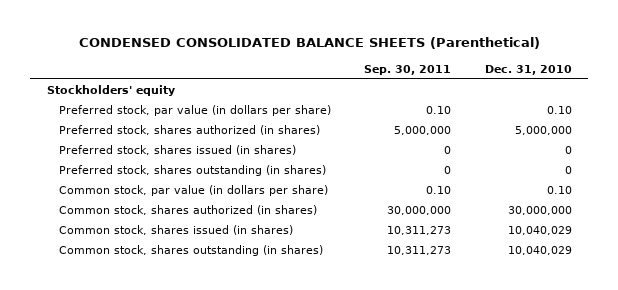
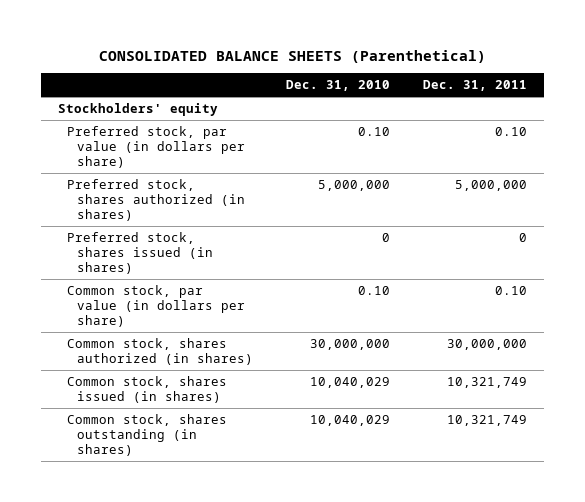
[79,37,541,50] CONDENSED CONSOLIDATED BALANCE SHEETS (Parenthetical) -> [98,49,486,63] CONSOLIDATED BALANCE SHEETS (Parenthetical)
[364,64,452,75] Sep. 30, 2011 -> none
none -> [423,80,528,92] Dec. 31, 2011
[59,165,327,177] Preferred stock, shares outstanding (in shares) -> none

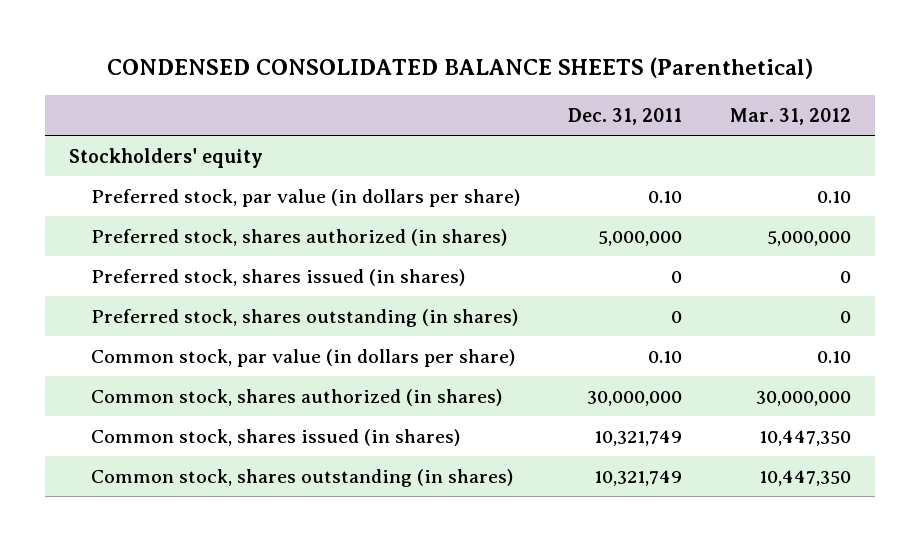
[98,49,486,63] CONSOLIDATED BALANCE SHEETS (Parenthetical) -> [106,57,813,80] CONDENSED CONSOLIDATED BALANCE SHEETS (Parenthetical)
[286,80,391,92] Dec. 31, 2010 -> none
none -> [729,108,851,126] Mar. 31, 2012
none -> [90,309,518,328] Preferred stock, shares outstanding (in shares)

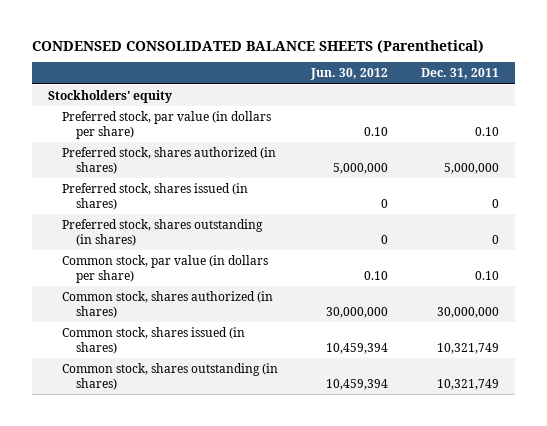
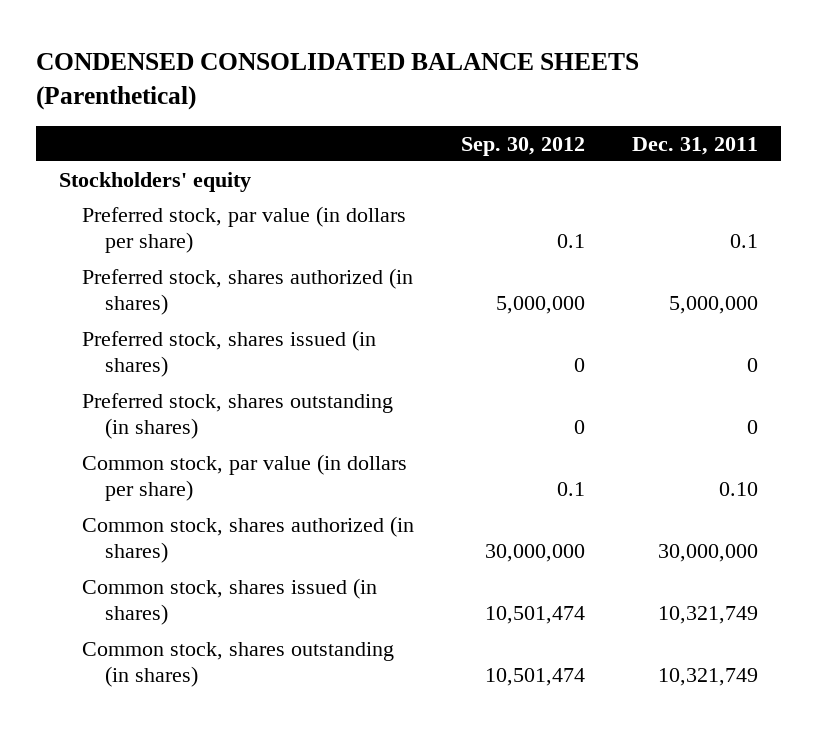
[309,68,388,81] Jun. 30, 2012 -> none
none -> [460,136,585,156] Sep. 30, 2012
[474,126,499,136] 0.10 -> [729,234,758,249] 0.1

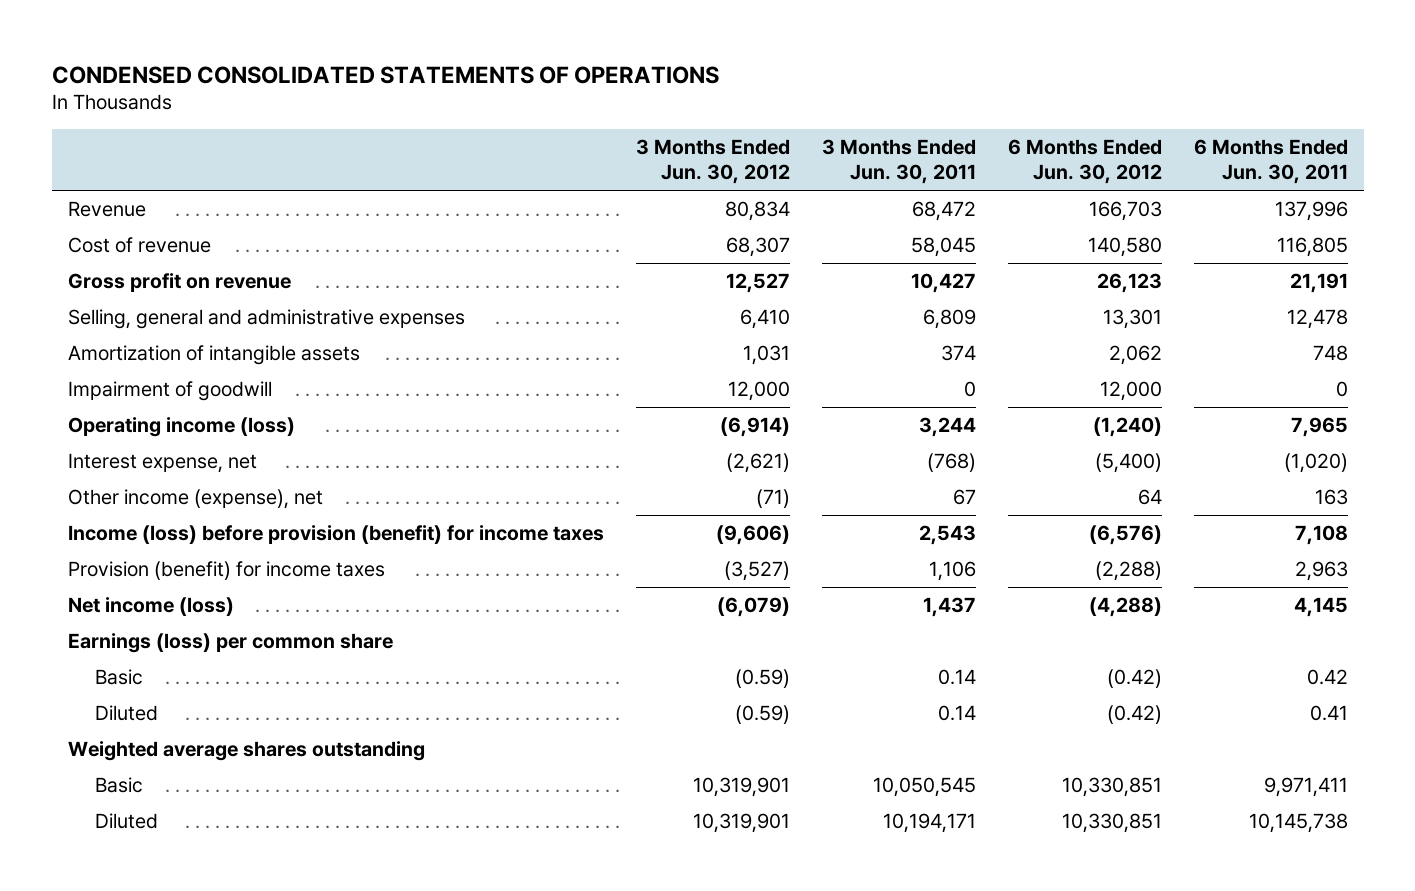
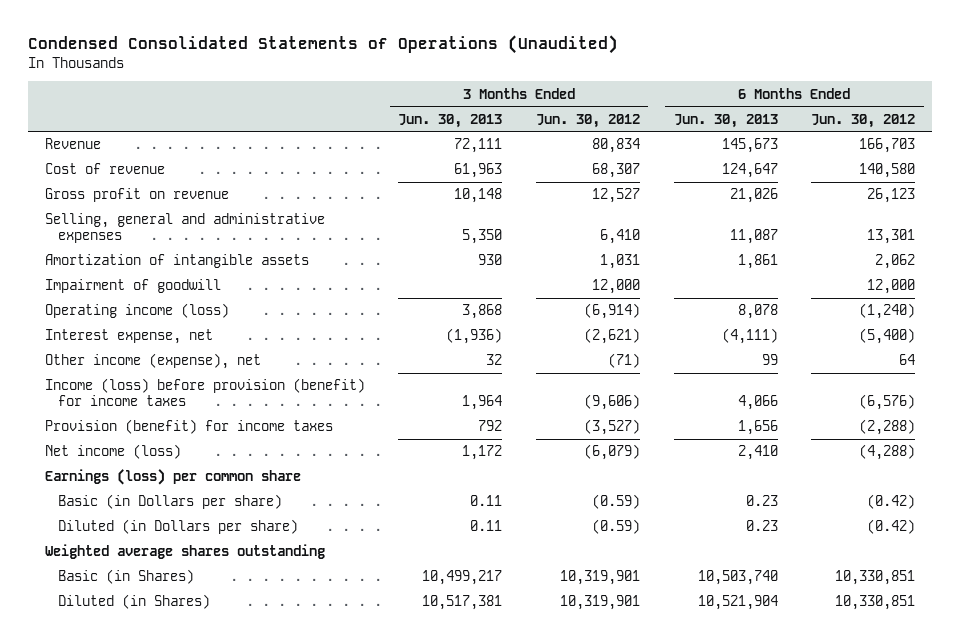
[51,65,719,84] CONDENSED CONSOLIDATED STATEMENTS OF OPERATIONS -> [27,35,618,55] Condensed Consolidated Statements of Operations (Unaudited)
[821,139,976,185] 3 Months Ended Jun. 30, 2011 -> none
[1193,139,1348,185] 6 Months Ended Jun. 30, 2011 -> none
none -> [398,113,503,128] Jun. 30, 2013
none -> [673,113,778,128] Jun. 30, 2013
[94,669,143,686] Basic -> [57,494,282,510] Basic (in Dollars per share)
[94,705,158,722] Diluted -> [57,519,298,535] Diluted (in Dollars per share)
[94,777,143,794] Basic -> [57,569,194,585] Basic (in Shares)
[94,813,158,830] Diluted -> [57,594,210,610] Diluted (in Shares)

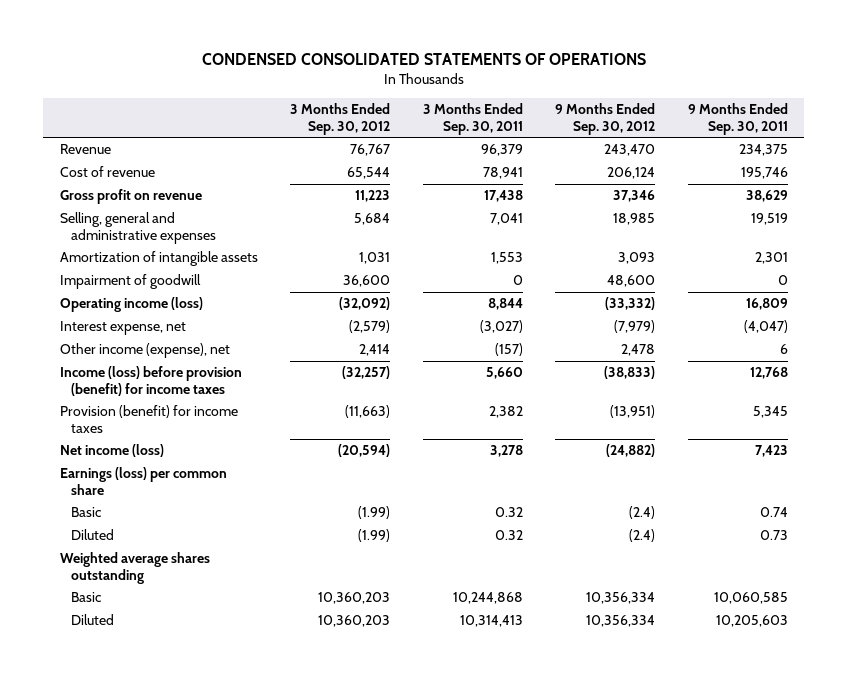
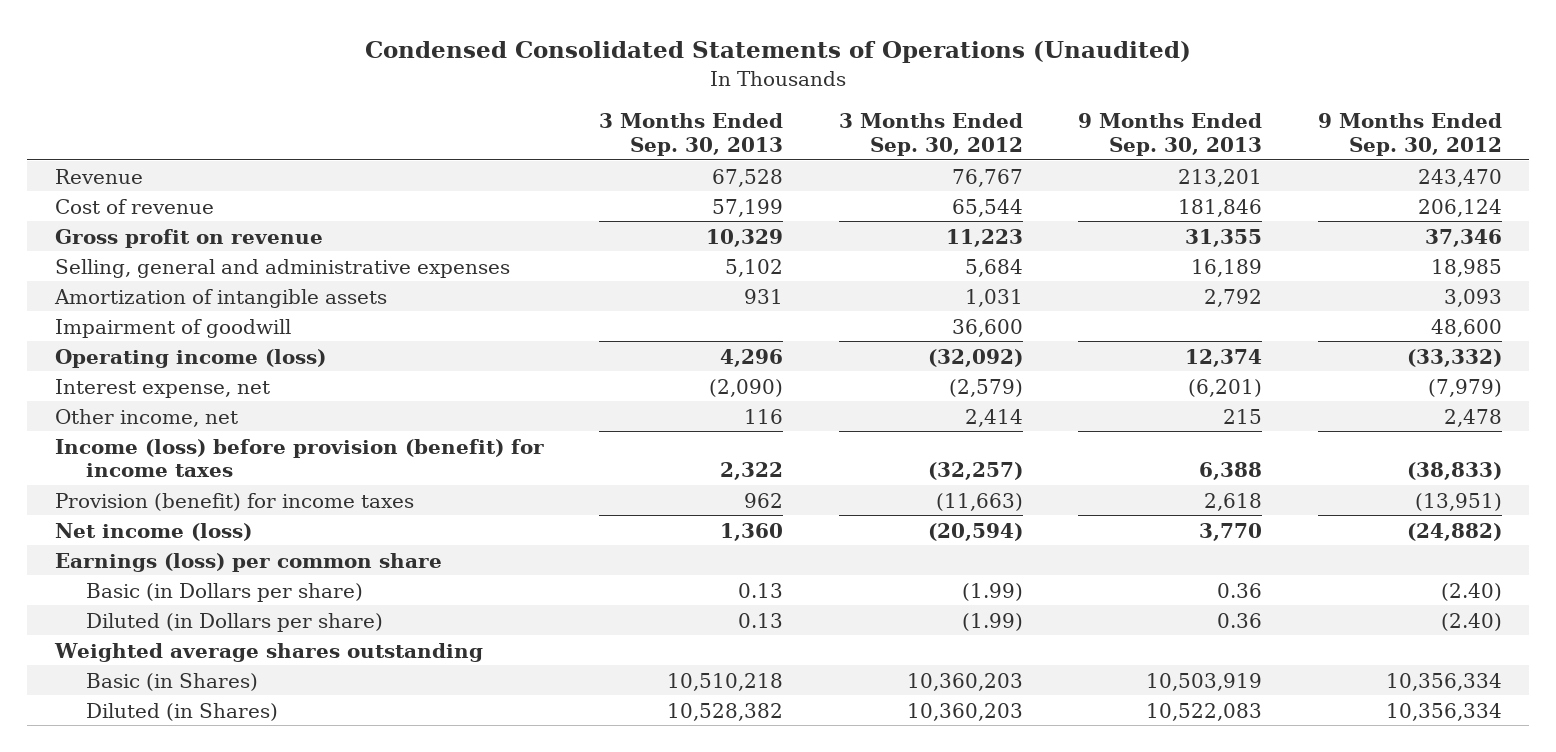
[201,53,646,66] CONDENSED CONSOLIDATED STATEMENTS OF OPERATIONS -> [365,41,1192,64] Condensed Consolidated Statements of Operations (Unaudited)
[422,103,523,135] 3 Months Ended Sep. 30, 2011 -> none
[688,103,789,135] 9 Months Ended Sep. 30, 2011 -> none
none -> [599,113,784,157] 3 Months Ended Sep. 30, 2013
none -> [1078,113,1263,157] 9 Months Ended Sep. 30, 2013
[59,343,230,359] Other income (expense), net -> [54,408,238,427] Other income, net
[70,507,101,518] Basic -> [86,582,364,602] Basic (in Dollars per share)
[629,506,656,520] (2.4) -> [1440,582,1502,601] (2.40)
[70,529,114,541] Diluted -> [86,612,384,632] Diluted (in Dollars per share)
[629,529,656,543] (2.4) -> [1440,612,1502,631] (2.40)
[70,592,101,603] Basic -> [86,672,259,691] Basic (in Shares)
[70,614,114,626] Diluted -> [86,702,279,721] Diluted (in Shares)

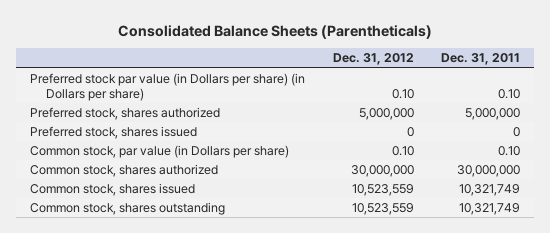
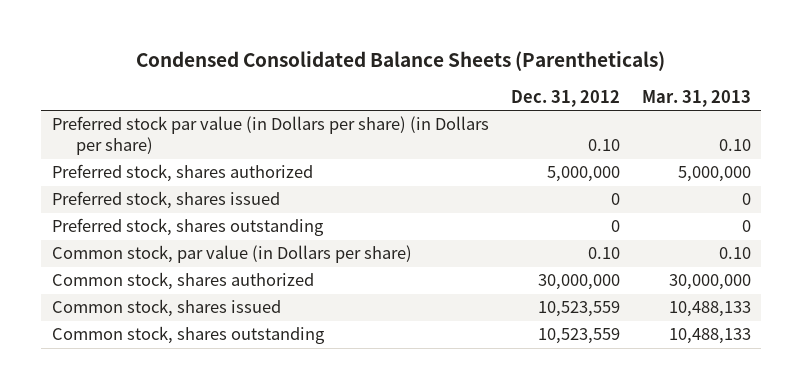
[118,24,433,39] Consolidated Balance Sheets (Parentheticals) -> [136,50,666,71] Condensed Consolidated Balance Sheets (Parentheticals)
[441,53,521,66] Dec. 31, 2011 -> none
none -> [641,89,751,107] Mar. 31, 2013
none -> [52,218,325,237] Preferred stock, shares outstanding

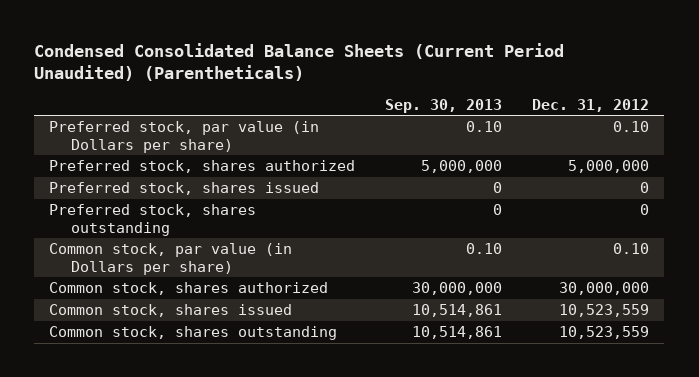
[136,50,666,71] Condensed Consolidated Balance Sheets (Parentheticals) -> [34,42,565,81] Condensed Consolidated Balance Sheets (Current Period Unaudited) (Parentheticals)
[641,89,751,107] Mar. 31, 2013 -> none
none -> [385,98,503,113] Sep. 30, 2013
[52,116,490,156] Preferred stock par value (in Dollars per share) (in Dollars per share) -> [49,121,320,153] Preferred stock, par value (in Dollars per share)

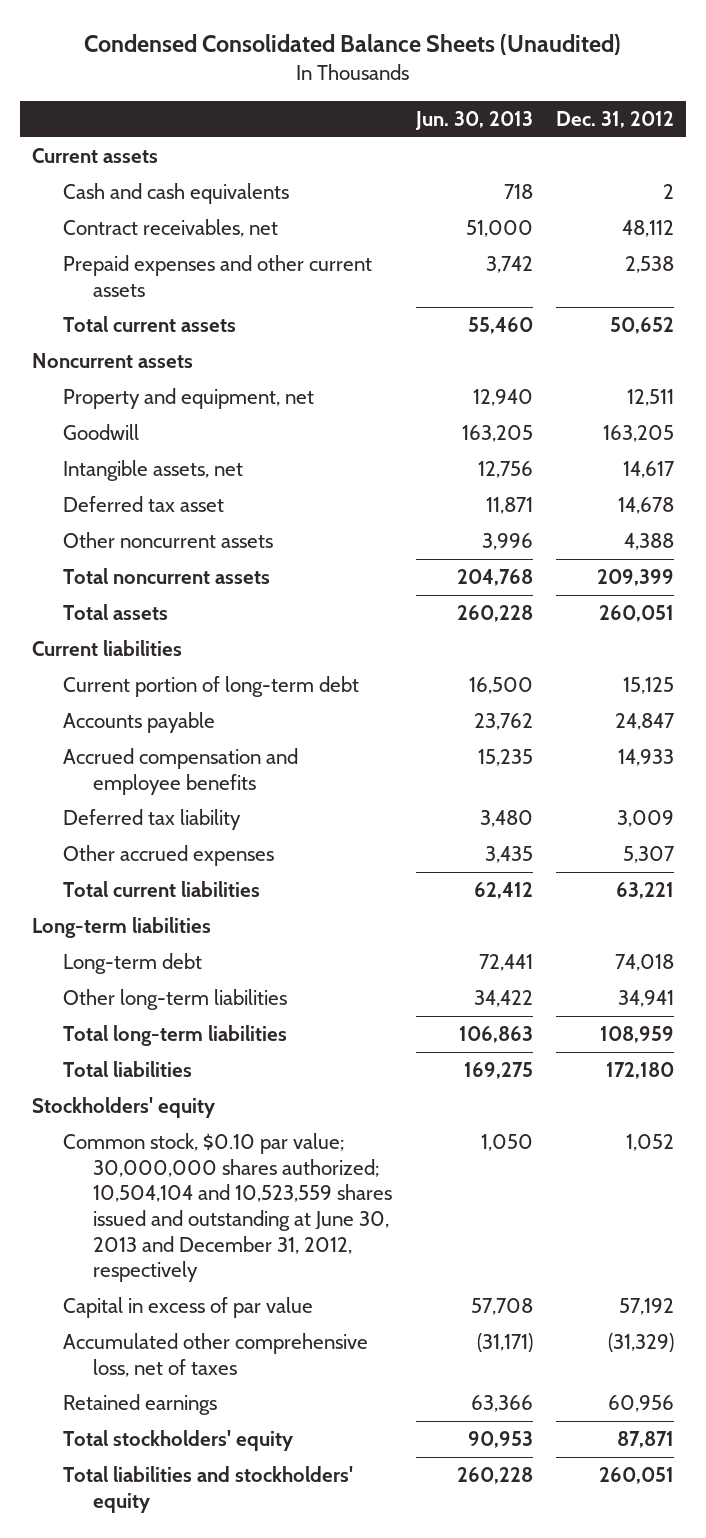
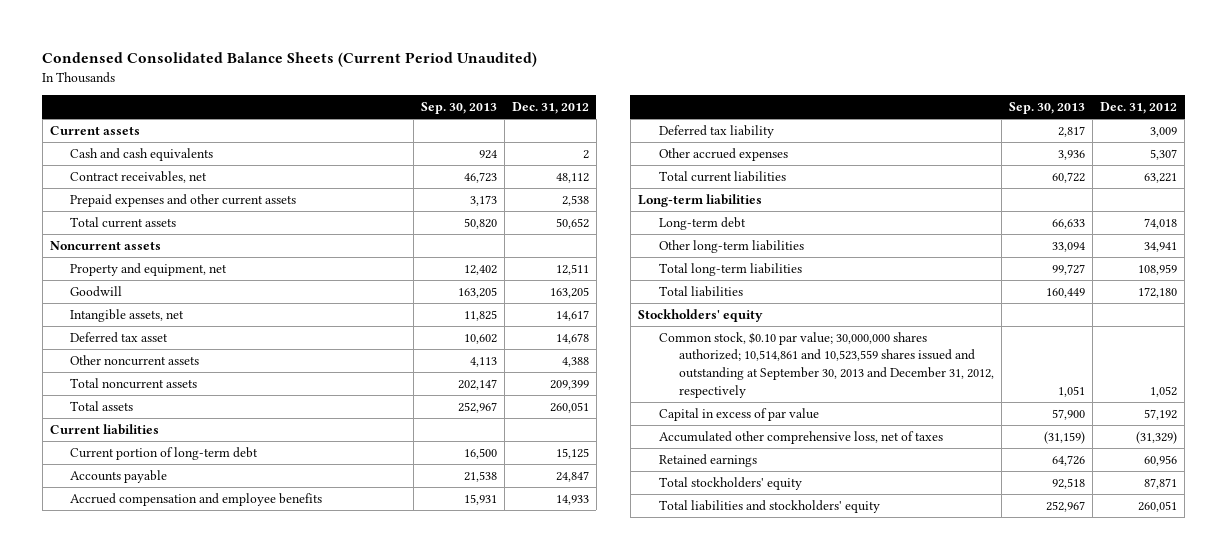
[83,34,621,56] Condensed Consolidated Balance Sheets (Unaudited) -> [42,52,538,68] Condensed Consolidated Balance Sheets (Current Period Unaudited)
[414,110,533,130] Jun. 30, 2013 -> none
none -> [420,102,497,115] Sep. 30, 2013
[62,1133,393,1283] Common stock, $0.10 par value; 30,000,000 shares authorized; 10,504,104 and 10,523,559 shares issued and outstanding at June 30, 2013 and December 31, 2012, respectively -> [658,331,995,398] Common stock, $0.10 par value; 30,000,000 shares authorized; 10,514,861 and 10,523,559 shares issued and outstanding at September 30, 2013 and December 31, 2012, respectively

